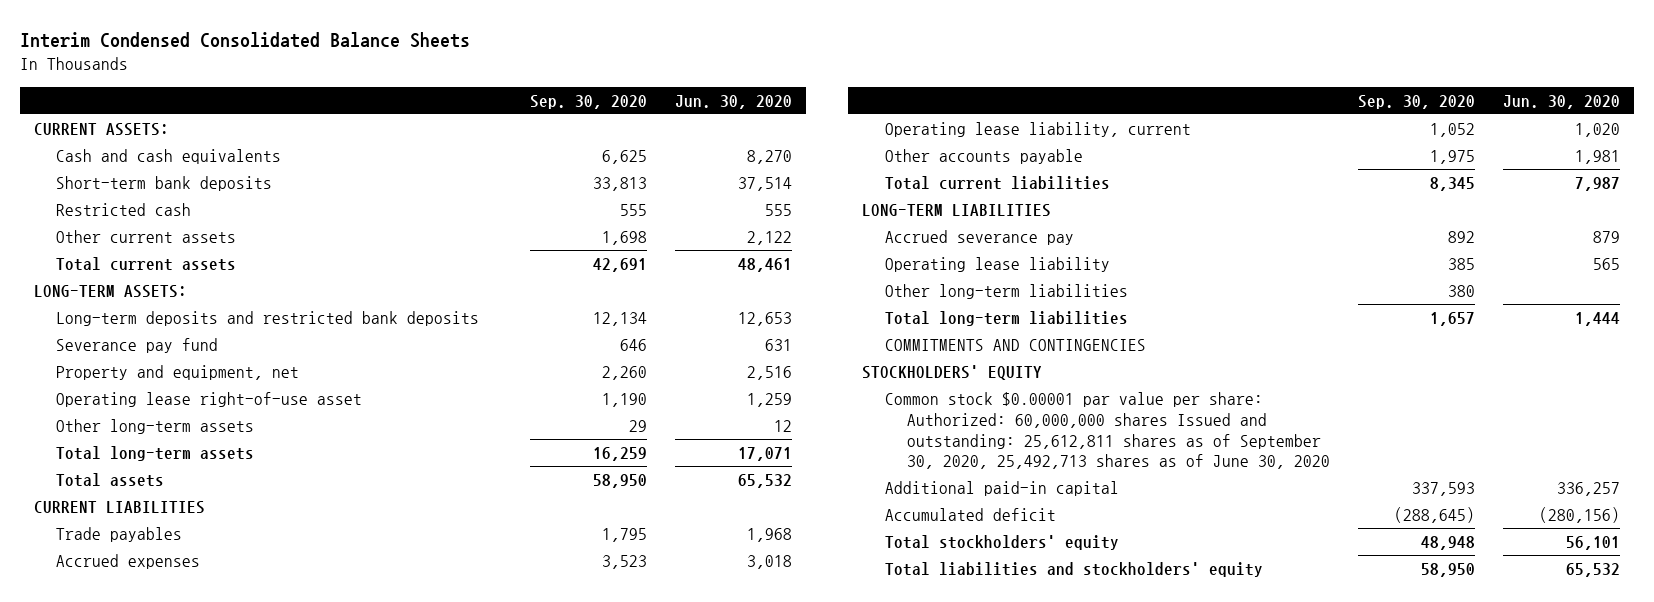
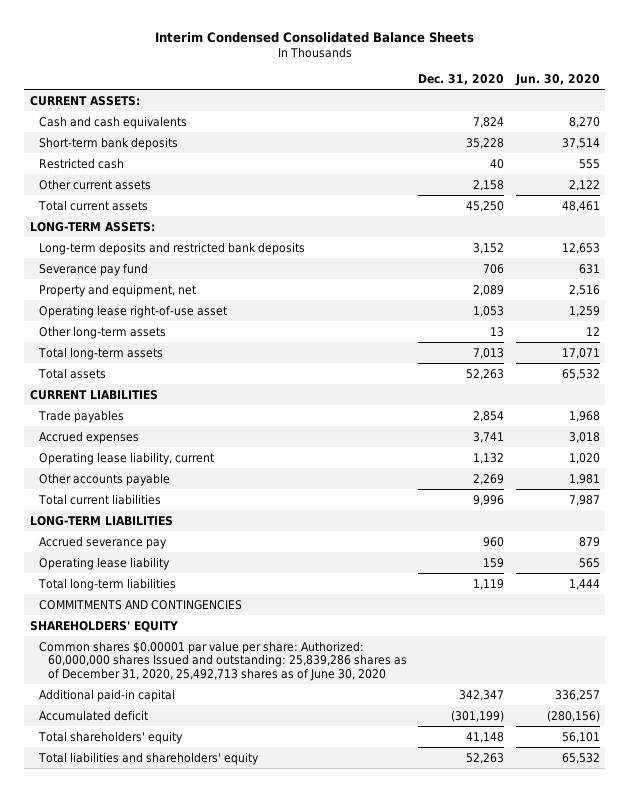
[529,94,647,109] Sep. 30, 2020 -> none
none -> [418,73,505,85] Dec. 31, 2020
[884,284,1128,300] Other long-term liabilities -> none
[862,365,1043,381] STOCKHOLDERS' EQUITY -> [29,620,178,632] SHAREHOLDERS' EQUITY
[884,392,1330,470] Common stock $0.00001 par value per share: Authorized: 60,000,000 shares Issued and outstanding: 25,612,811 shares as of September 30, 2020, 25,492,713 shares as of June 30, 2020 -> [38,640,408,681] Common shares $0.00001 par value per share: Authorized: 60,000,000 shares Issued and outstanding: 25,839,286 shares as of December 31, 2020, 25,492,713 shares as of June 30, 2020
[884,535,1119,551] Total stockholders' equity -> [37,730,183,744] Total shareholders' equity
[884,562,1263,578] Total liabilities and stockholders' equity -> [37,751,259,765] Total liabilities and shareholders' equity

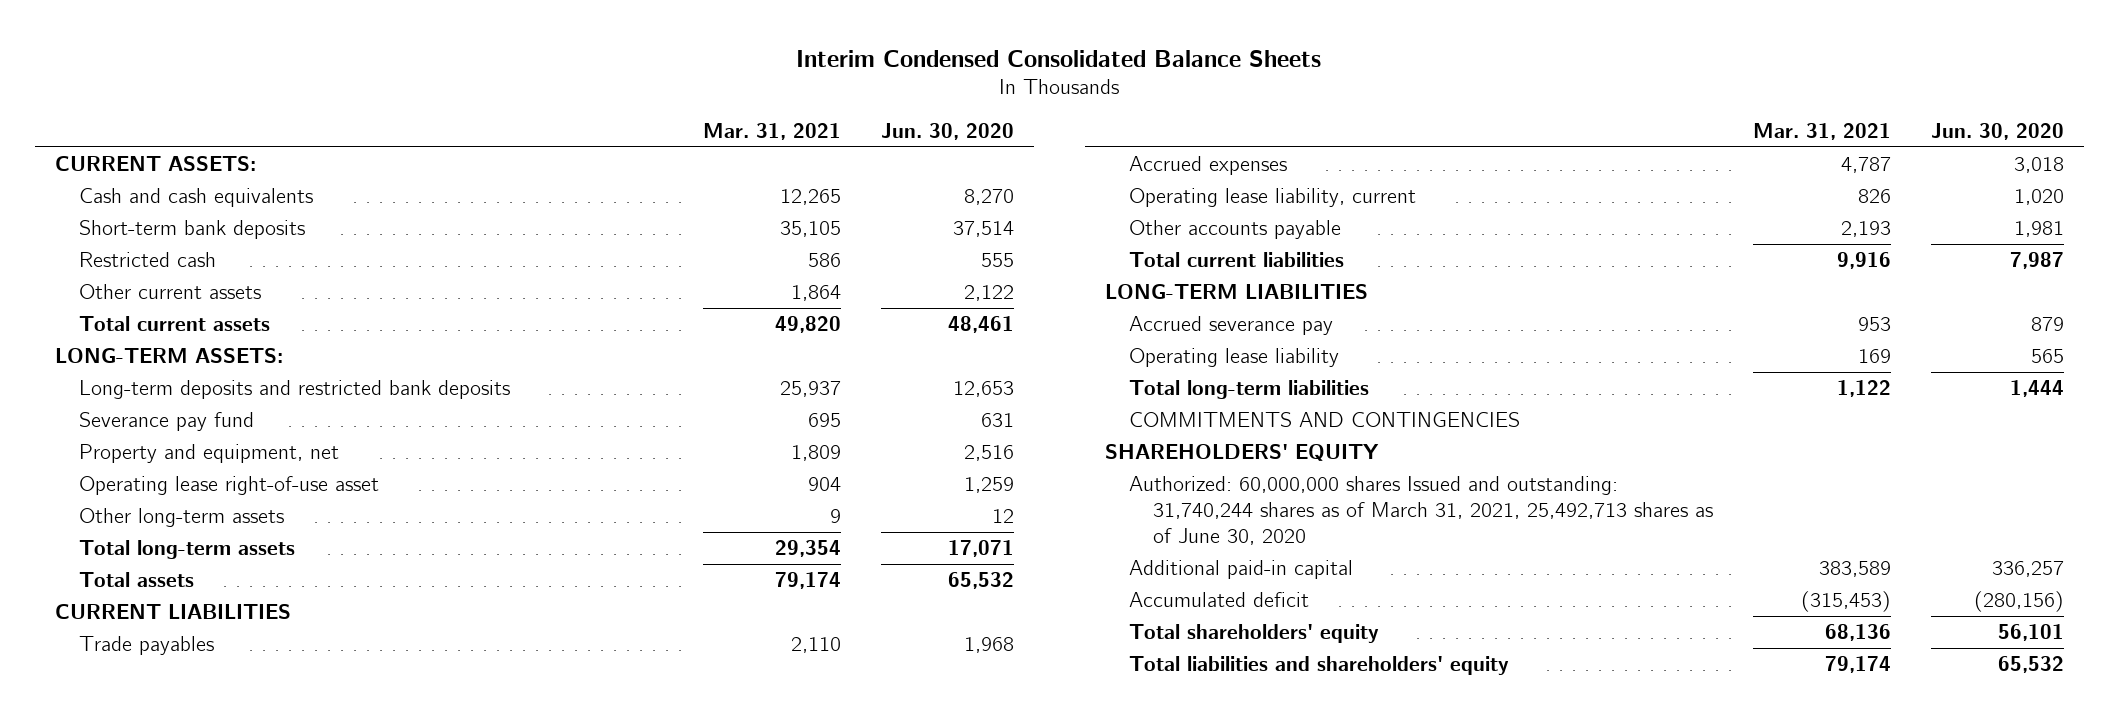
[418,73,505,85] Dec. 31, 2020 -> none
none -> [703,122,842,140] Mar. 31, 2021
[38,640,408,681] Common shares $0.00001 par value per share: Authorized: 60,000,000 shares Issued and outstanding: 25,839,286 shares as of December 31, 2020, 25,492,713 shares as of June 30, 2020 -> [1128,475,1713,545] Authorized: 60,000,000 shares Issued and outstanding: 31,740,244 shares as of March 31, 2021, 25,492,713 shares as of June 30, 2020

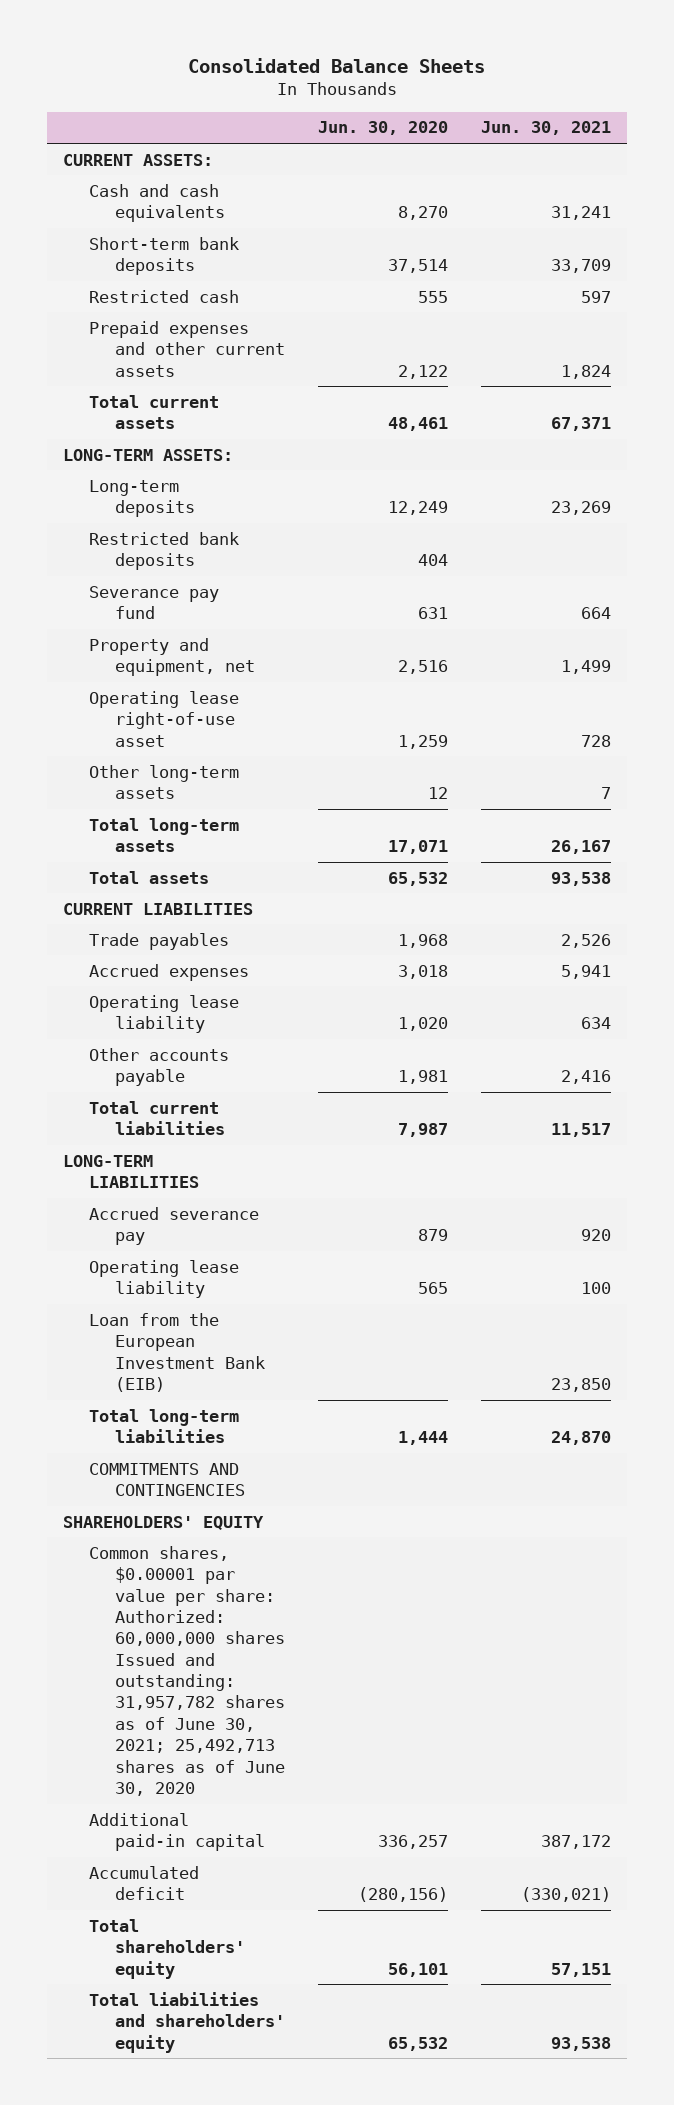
[796,49,1322,67] Interim Condensed Consolidated Balance Sheets -> [188,57,486,73] Consolidated Balance Sheets
[703,122,842,140] Mar. 31, 2021 -> none
none -> [480,121,611,136] Jun. 30, 2021
[79,283,262,299] Other current assets -> [89,320,286,377] Prepaid expenses and other current assets
[79,379,511,399] Long-term deposits and restricted bank deposits -> [89,479,196,518] Long-term deposits
[952,380,1014,397] 12,653 -> [388,501,449,516] 12,249
none -> [89,531,240,571] Restricted bank deposits
[1128,187,1416,207] Operating lease liability, current -> [89,994,240,1034] Operating lease liability
none -> [89,1312,266,1392] Loan from the European Investment Bank (EIB)
[1128,475,1713,545] Authorized: 60,000,000 shares Issued and outstanding: 31,740,244 shares as of March 31, 2021, 25,492,713 shares as of June 30, 2020 -> [89,1545,286,1796] Common shares, $0.00001 par value per share: Authorized: 60,000,000 shares Issued and outstanding: 31,957,782 shares as of June 30, 2021; 25,492,713 shares as of June 30, 2020

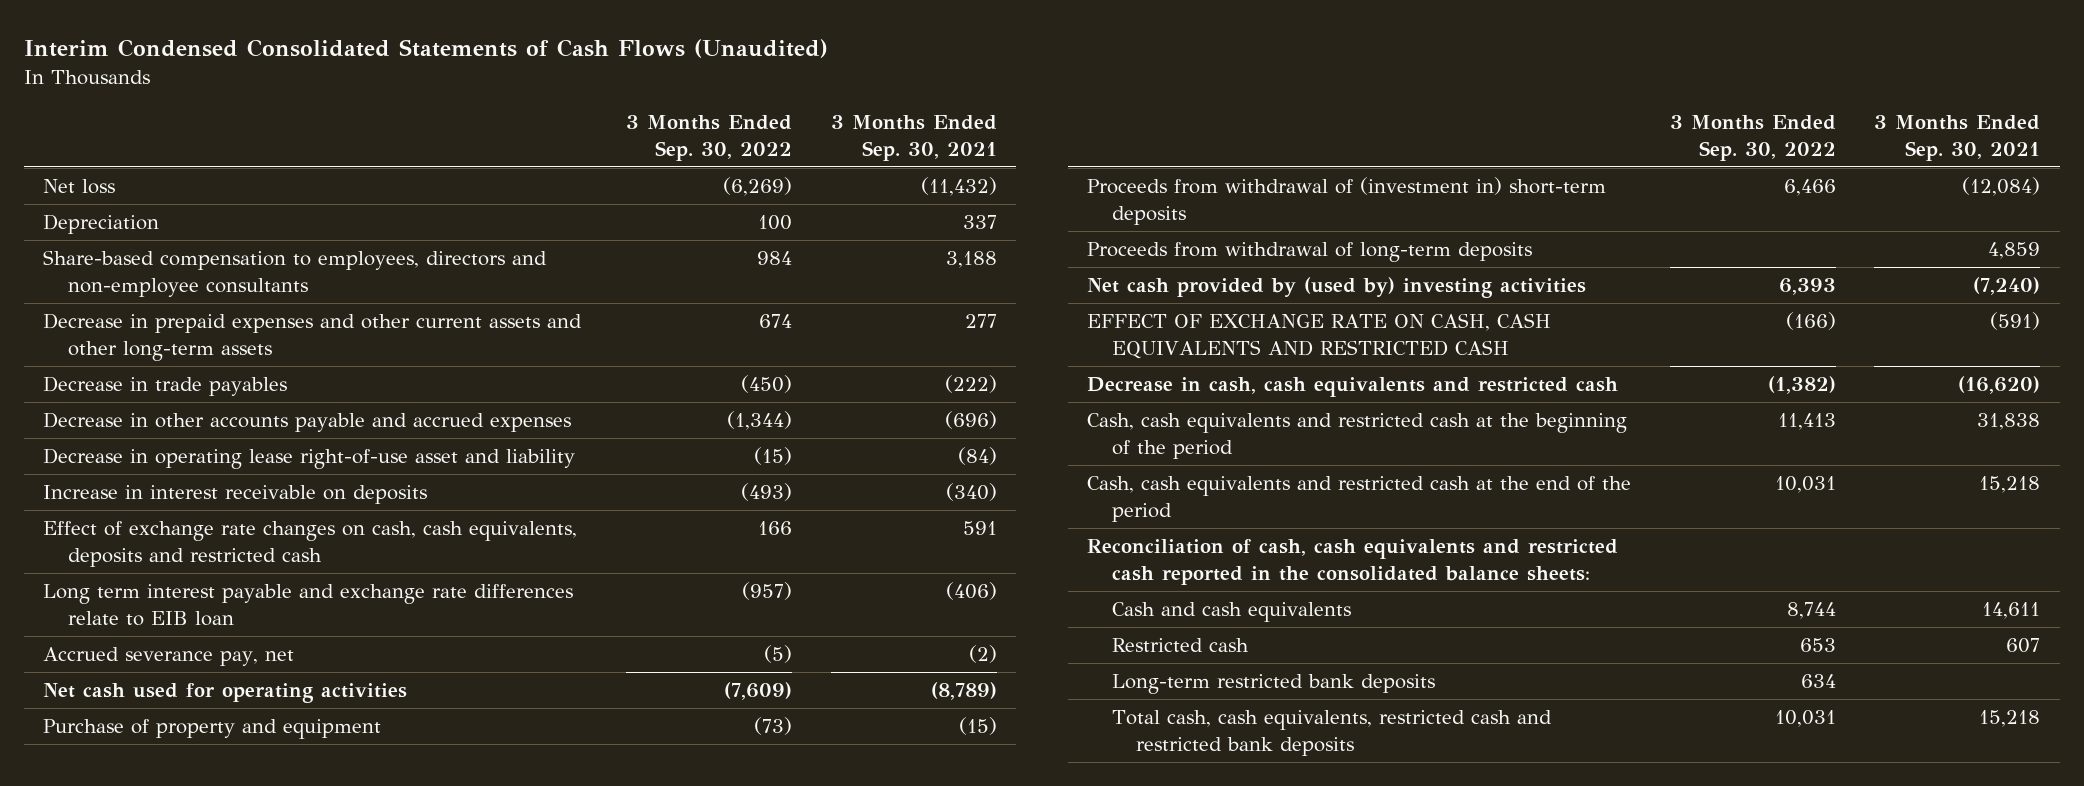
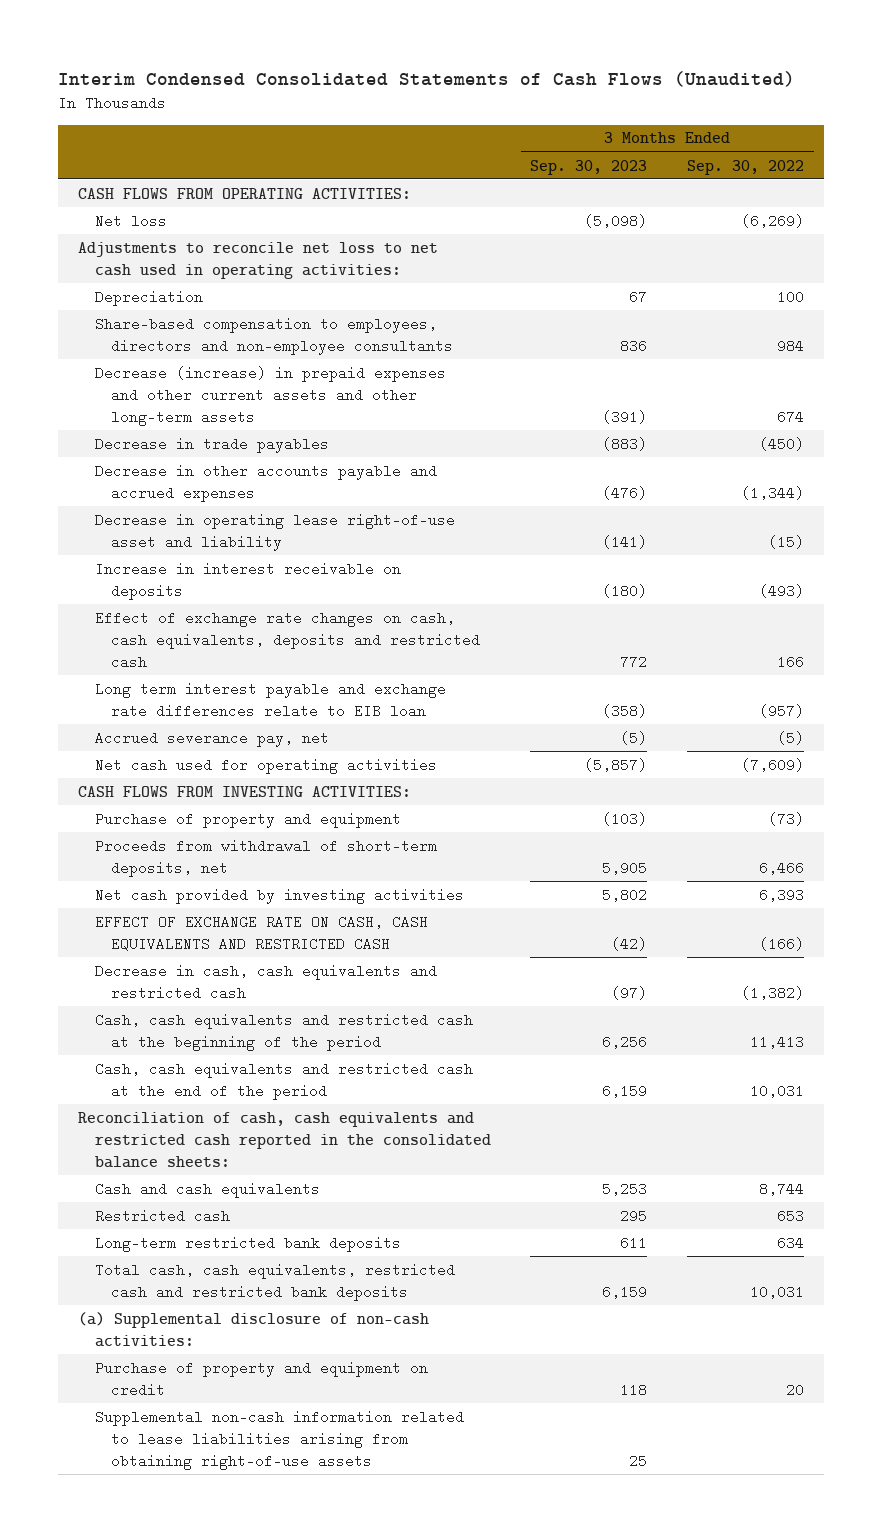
[830,115,997,161] 3 Months Ended Sep. 30, 2021 -> none
none -> [530,159,648,175] Sep. 30, 2023
none -> [78,187,412,199] CASH FLOWS FROM OPERATING ACTIVITIES:
none -> [78,241,439,279] Adjustments to reconcile net loss to net cash used in operating activities:
[43,313,583,361] Decrease in prepaid expenses and other current assets and other long-term assets -> [94,365,446,426] Decrease (increase) in prepaid expenses and other current assets and other long-term assets
none -> [78,785,412,797] CASH FLOWS FROM INVESTING ACTIVITIES:
[1086,242,1532,263] Proceeds from withdrawal of long-term deposits -> none
[1086,177,1606,225] Proceeds from withdrawal of (investment in) short-term deposits -> [94,838,437,877] Proceeds from withdrawal of short-term deposits, net
[1086,277,1586,299] Net cash provided by (used by) investing activities -> [94,887,464,904] Net cash provided by investing activities
none -> [78,1311,430,1347] (a) Supplemental disclosure of non-cash activities:
none -> [94,1360,428,1397] Purchase of property and equipment on credit
none -> [94,1409,464,1470] Supplemental non-cash information related to lease liabilities arising from obtaining right-of-use assets

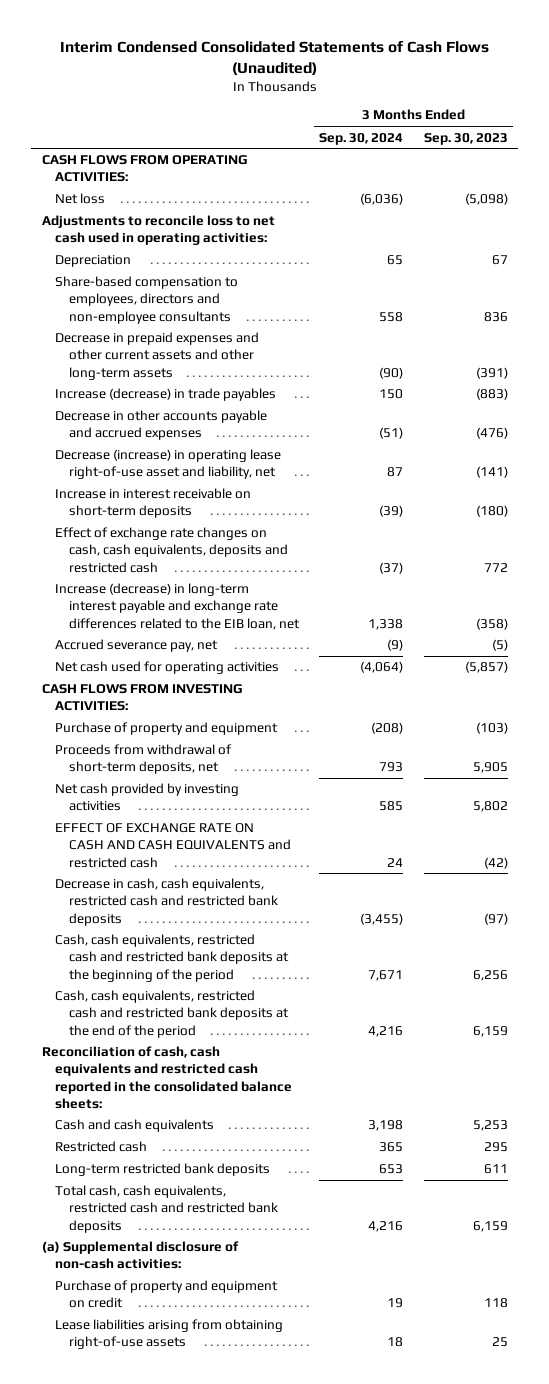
[687,159,805,175] Sep. 30, 2022 -> none
none -> [319,132,404,145] Sep. 30, 2024
[78,241,439,279] Adjustments to reconcile net loss to net cash used in operating activities: -> [41,215,275,246] Adjustments to reconcile loss to net cash used in operating activities:
[94,365,446,426] Decrease (increase) in prepaid expenses and other current assets and other long-term assets -> [55,332,260,380] Decrease in prepaid expenses and other current assets and other long-term assets
[94,436,329,453] Decrease in trade payables -> [55,388,277,402] Increase (decrease) in trade payables
[94,512,455,551] Decrease in operating lease right-of-use asset and liability -> [55,449,282,480] Decrease (increase) in operating lease right-of-use asset and liability, net
[94,561,401,600] Increase in interest receivable on deposits -> [55,488,252,519] Increase in interest receivable on short-term deposits
[94,681,446,718] Long term interest payable and exchange rate differences relate to EIB loan -> [55,583,301,630] Increase (decrease) in long-term interest payable and exchange rate differences related to the EIB loan, net
[94,914,428,951] EFFECT OF EXCHANGE RATE ON CASH, CASH EQUIVALENTS AND RESTRICTED CASH -> [55,823,292,868] EFFECT OF EXCHANGE RATE ON CASH AND CASH EQUIVALENTS and restricted cash
[94,963,437,1000] Decrease in cash, cash equivalents and restricted cash -> [55,878,279,926] Decrease in cash, cash equivalents, restricted cash and restricted bank deposits
[94,1012,473,1051] Cash, cash equivalents and restricted cash at the beginning of the period -> [55,934,290,982] Cash, cash equivalents, restricted cash and restricted bank deposits at the beginning of the period
[94,1061,473,1100] Cash, cash equivalents and restricted cash at the end of the period -> [55,990,290,1038] Cash, cash equivalents, restricted cash and restricted bank deposits at the end of the period
[94,1409,464,1470] Supplemental non-cash information related to lease liabilities arising from obtaining right-of-use assets -> [55,1319,284,1350] Lease liabilities arising from obtaining right-of-use assets

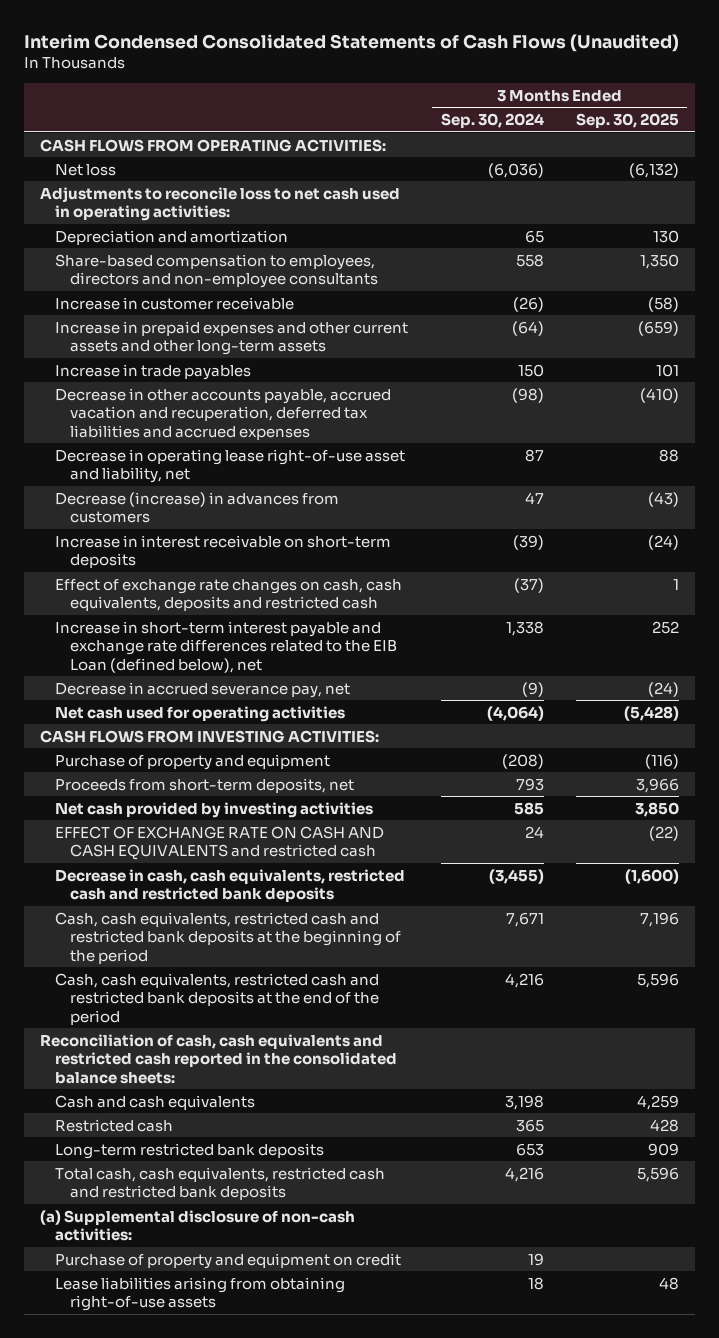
[423,132,508,145] Sep. 30, 2023 -> none
none -> [576,113,680,129] Sep. 30, 2025
[55,255,132,268] Depreciation -> [55,229,289,245] Depreciation and amortization
none -> [55,296,295,310] Increase in customer receivable
[55,332,260,380] Decrease in prepaid expenses and other current assets and other long-term assets -> [55,320,409,356] Increase in prepaid expenses and other current assets and other long-term assets
[379,366,404,379] (90) -> [511,320,544,336] (64)
[55,388,277,402] Increase (decrease) in trade payables -> [55,363,252,380] Increase in trade payables
[55,410,268,441] Decrease in other accounts payable and accrued expenses -> [55,387,392,440] Decrease in other accounts payable, accrued vacation and recuperation, deferred tax liabilities and accrued expenses
[379,427,404,440] (51) -> [511,387,544,403] (98)
[55,449,282,480] Decrease (increase) in operating lease right-of-use asset and liability, net -> [55,448,406,484] Decrease in operating lease right-of-use asset and liability, net
none -> [55,491,340,524] Decrease (increase) in advances from customers
[55,583,301,630] Increase (decrease) in long-term interest payable and exchange rate differences related to the EIB loan, net -> [55,620,398,673] Increase in short-term interest payable and exchange rate differences related to the EIB Loan (defined below), net
[55,639,219,653] Accrued severance pay, net -> [55,681,351,698] Decrease in accrued severance pay, net
[55,744,233,775] Proceeds from withdrawal of short-term deposits, net -> [55,777,355,793] Proceeds from short-term deposits, net

